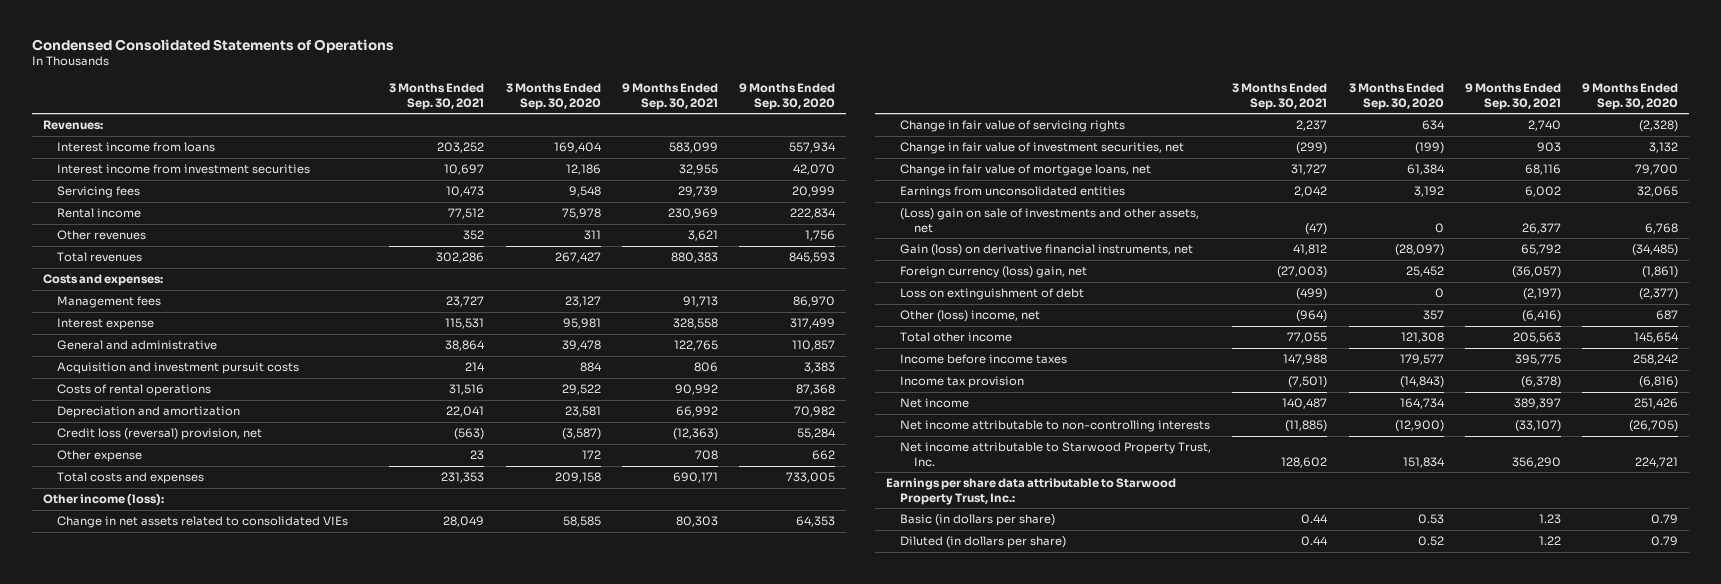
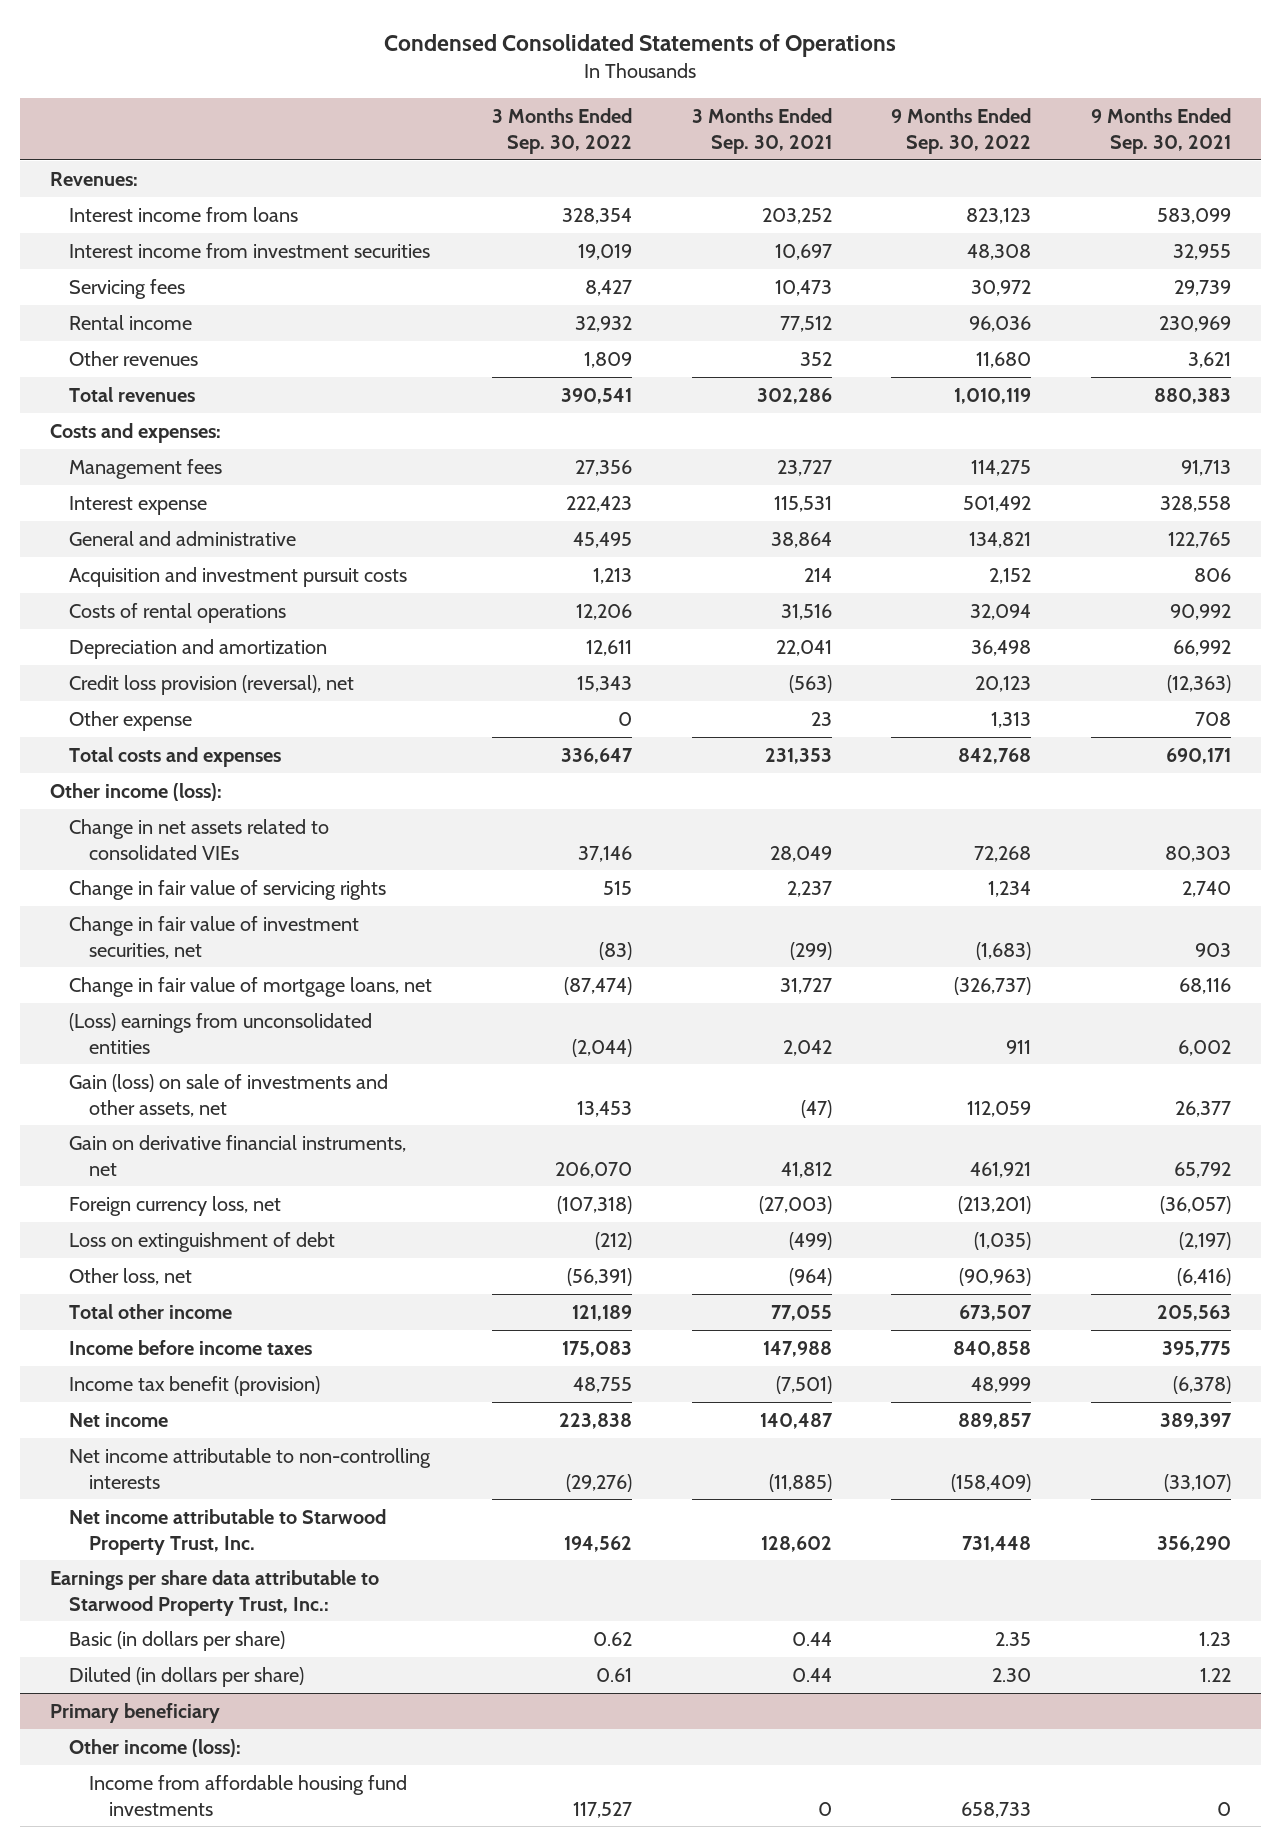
[505,83,601,110] 3 Months Ended Sep. 30, 2020 -> none
[739,83,836,110] 9 Months Ended Sep. 30, 2020 -> none
none -> [492,108,633,154] 3 Months Ended Sep. 30, 2022
none -> [891,108,1032,154] 9 Months Ended Sep. 30, 2022
[56,428,262,441] Credit loss (reversal) provision, net -> [69,674,355,695] Credit loss provision (reversal), net
[899,186,1125,199] Earnings from unconsolidated entities -> [69,1012,373,1054] (Loss) earnings from unconsolidated entities
[899,208,1199,233] (Loss) gain on sale of investments and other assets, net -> [69,1073,389,1117] Gain (loss) on sale of investments and other assets, net
[899,244,1193,257] Gain (loss) on derivative financial instruments, net -> [69,1134,407,1176] Gain on derivative financial instruments, net
[899,266,1087,279] Foreign currency (loss) gain, net -> [69,1195,282,1216] Foreign currency loss, net
[899,310,1040,323] Other (loss) income, net -> [69,1267,193,1285] Other loss, net
[899,376,1024,389] Income tax provision -> [69,1375,321,1396] Income tax benefit (provision)
none -> [49,1702,220,1723] Primary beneficiary
none -> [69,1738,242,1757] Other income (loss):
none -> [89,1774,408,1816] Income from affordable housing fund investments

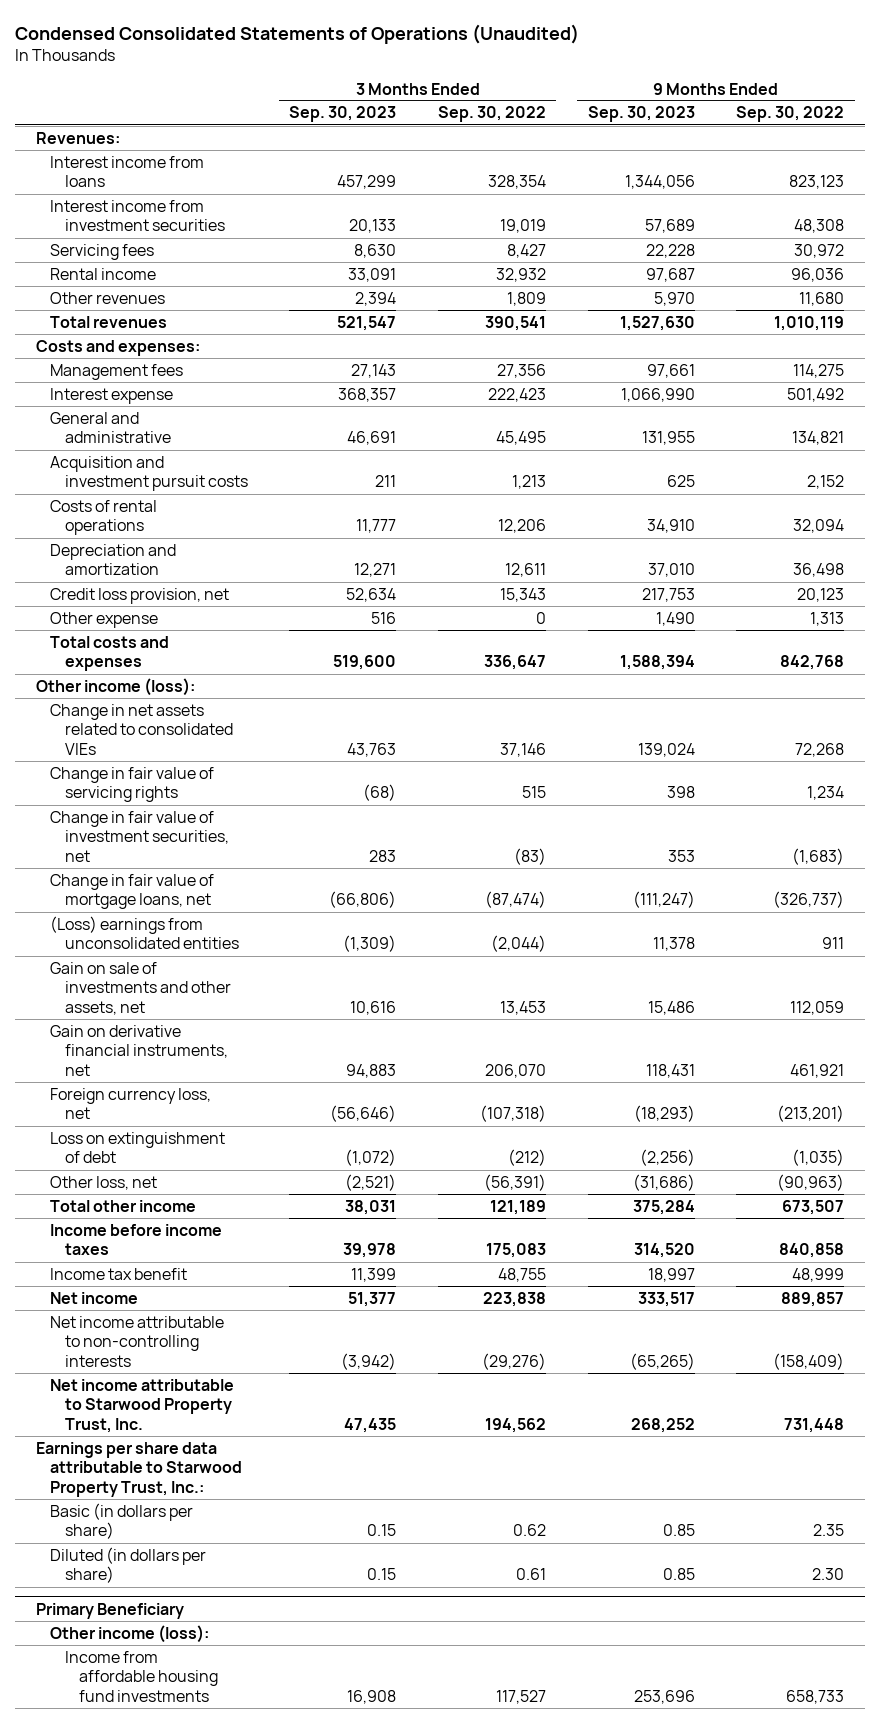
[384,34,897,58] Condensed Consolidated Statements of Operations -> [15,23,580,44] Condensed Consolidated Statements of Operations (Unaudited)
[691,108,832,154] 3 Months Ended Sep. 30, 2021 -> none
[1091,108,1232,154] 9 Months Ended Sep. 30, 2021 -> none
none -> [289,106,397,123] Sep. 30, 2023
none -> [587,106,695,123] Sep. 30, 2023
[69,674,355,695] Credit loss provision (reversal), net -> [50,587,230,604] Credit loss provision, net
[69,1073,389,1117] Gain (loss) on sale of investments and other assets, net -> [50,961,231,1016] Gain on sale of investments and other assets, net
[69,1375,321,1396] Income tax benefit (provision) -> [50,1267,188,1280] Income tax benefit
[49,1702,220,1723] Primary beneficiary -> [36,1602,185,1619] Primary Beneficiary

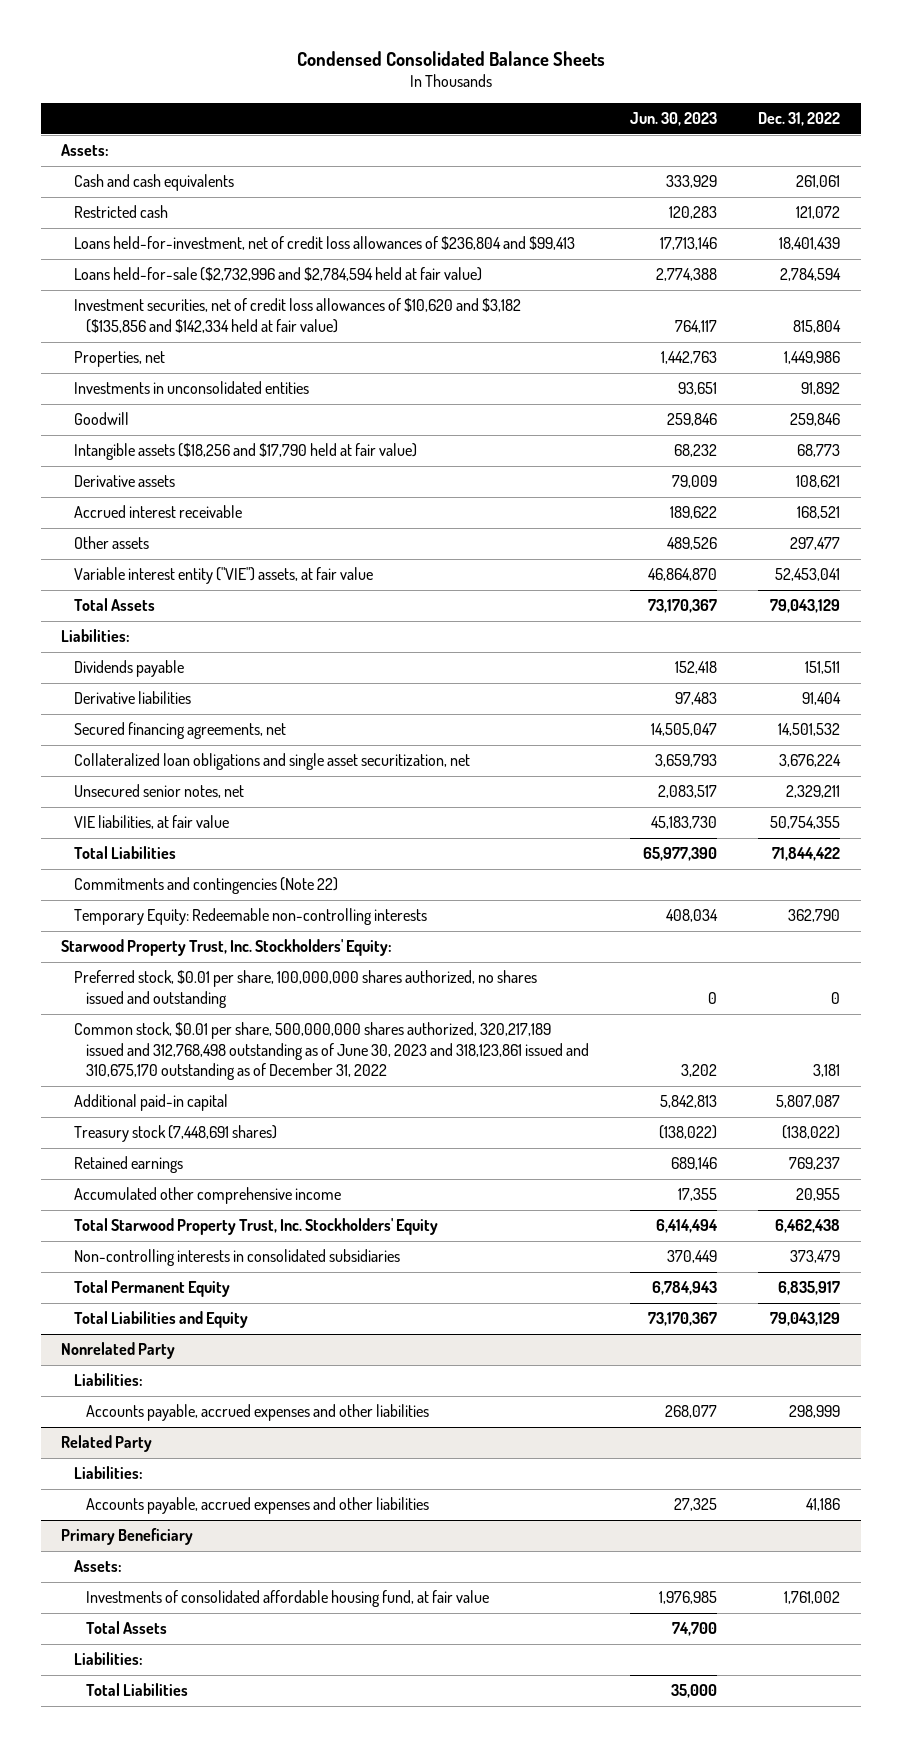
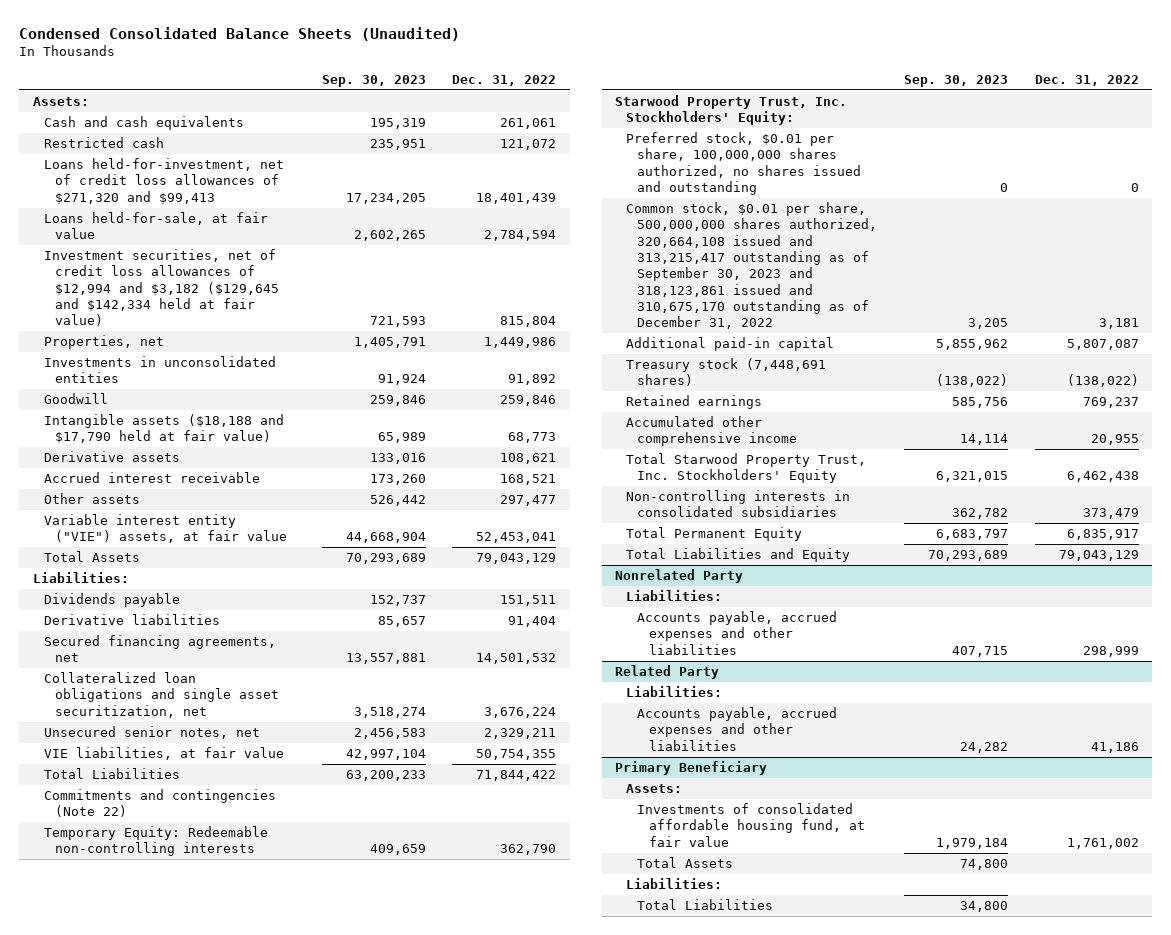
[296,50,605,66] Condensed Consolidated Balance Sheets -> [19,27,461,42] Condensed Consolidated Balance Sheets (Unaudited)
[630,112,718,127] Jun. 30, 2023 -> none
none -> [321,75,426,88] Sep. 30, 2023
[73,236,575,251] Loans held-for-investment, net of credit loss allowances of $236,804 and $99,413 -> [43,158,284,204] Loans held-for-investment, net of credit loss allowances of $271,320 and $99,413
[73,267,482,282] Loans held-for-sale ($2,732,996 and $2,784,594 held at fair value) -> [43,212,268,240] Loans held-for-sale, at fair value
[73,298,521,333] Investment securities, net of credit loss allowances of $10,620 and $3,182 ($135,856 and $142,334 held at fair value) -> [43,249,280,327] Investment securities, net of credit loss allowances of $12,994 and $3,182 ($129,645 and $142,334 held at fair value)
[73,443,417,461] Intangible assets ($18,256 and $17,790 held at fair value) -> [43,414,284,444] Intangible assets ($18,188 and $17,790 held at fair value)
[73,1022,590,1081] Common stock, $0.01 per share, 500,000,000 shares authorized, 320,217,189 issued and 312,768,498 outstanding as of June 30, 2023 and 318,123,861 issued and 310,675,170 outstanding as of December 31, 2022 -> [626,202,878,330] Common stock, $0.01 per share, 500,000,000 shares authorized, 320,664,108 issued and 313,215,417 outstanding as of September 30, 2023 and 318,123,861 issued and 310,675,170 outstanding as of December 31, 2022

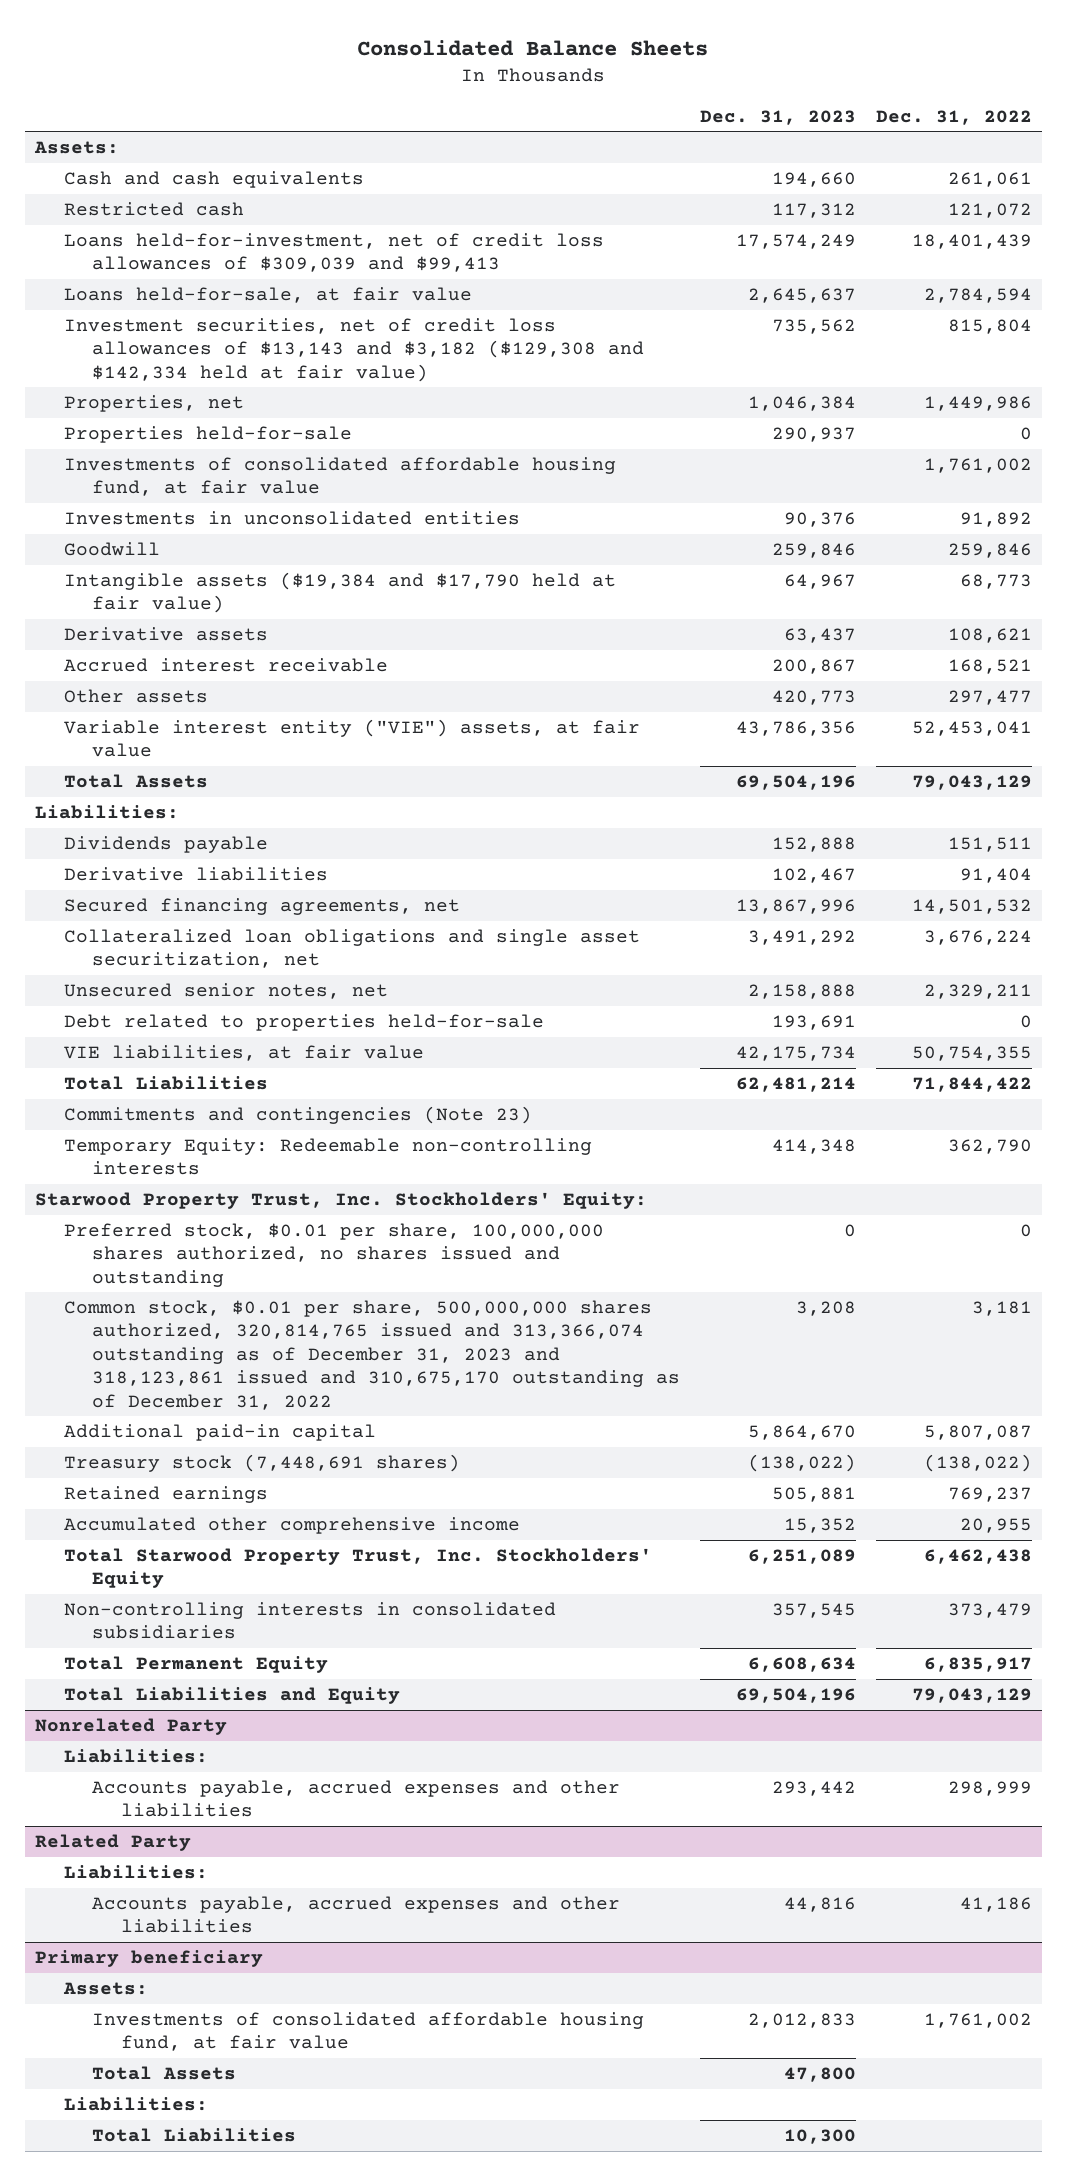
[19,27,461,42] Condensed Consolidated Balance Sheets (Unaudited) -> [357,40,709,57] Consolidated Balance Sheets
[321,75,426,88] Sep. 30, 2023 -> none
none -> [700,109,857,125] Dec. 31, 2023
[43,158,284,204] Loans held-for-investment, net of credit loss allowances of $271,320 and $99,413 -> [63,232,604,273] Loans held-for-investment, net of credit loss allowances of $309,039 and $99,413
[43,249,280,327] Investment securities, net of credit loss allowances of $12,994 and $3,182 ($129,645 and $142,334 held at fair value) -> [63,317,645,382] Investment securities, net of credit loss allowances of $13,143 and $3,182 ($129,308 and $142,334 held at fair value)
none -> [63,425,352,443] Properties held-for-sale
none -> [63,456,616,497] Investments of consolidated affordable housing fund, at fair value
[43,414,284,444] Intangible assets ($18,188 and $17,790 held at fair value) -> [63,571,616,614] Intangible assets ($19,384 and $17,790 held at fair value)
none -> [63,1013,544,1031] Debt related to properties held-for-sale
[43,789,276,818] Commitments and contingencies (Note 22) -> [63,1105,532,1124] Commitments and contingencies (Note 23)
[626,202,878,330] Common stock, $0.01 per share, 500,000,000 shares authorized, 320,664,108 issued and 313,215,417 outstanding as of September 30, 2023 and 318,123,861 issued and 310,675,170 outstanding as of December 31, 2022 -> [63,1299,681,1410] Common stock, $0.01 per share, 500,000,000 shares authorized, 320,814,765 issued and 313,366,074 outstanding as of December 31, 2023 and 318,123,861 issued and 310,675,170 outstanding as of December 31, 2022
[614,761,767,776] Primary Beneficiary -> [35,1949,264,1967] Primary beneficiary

